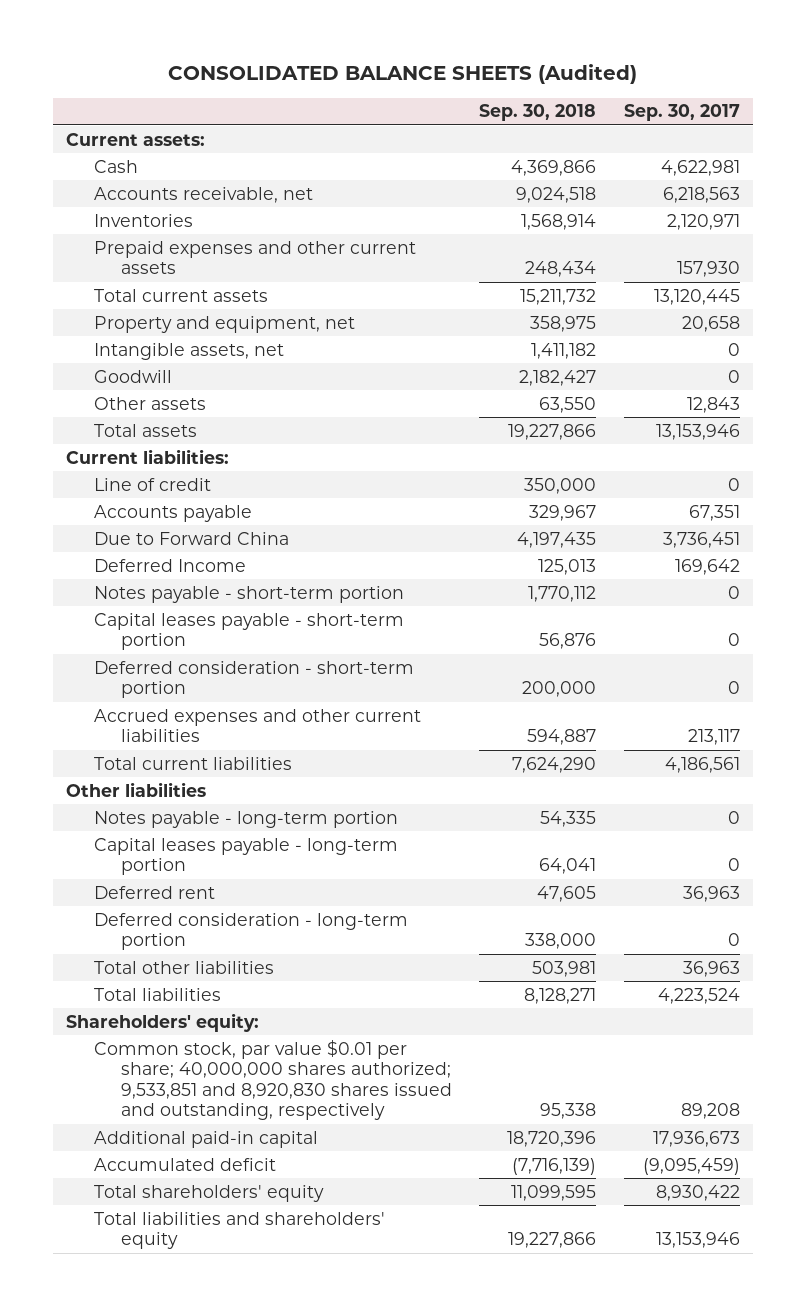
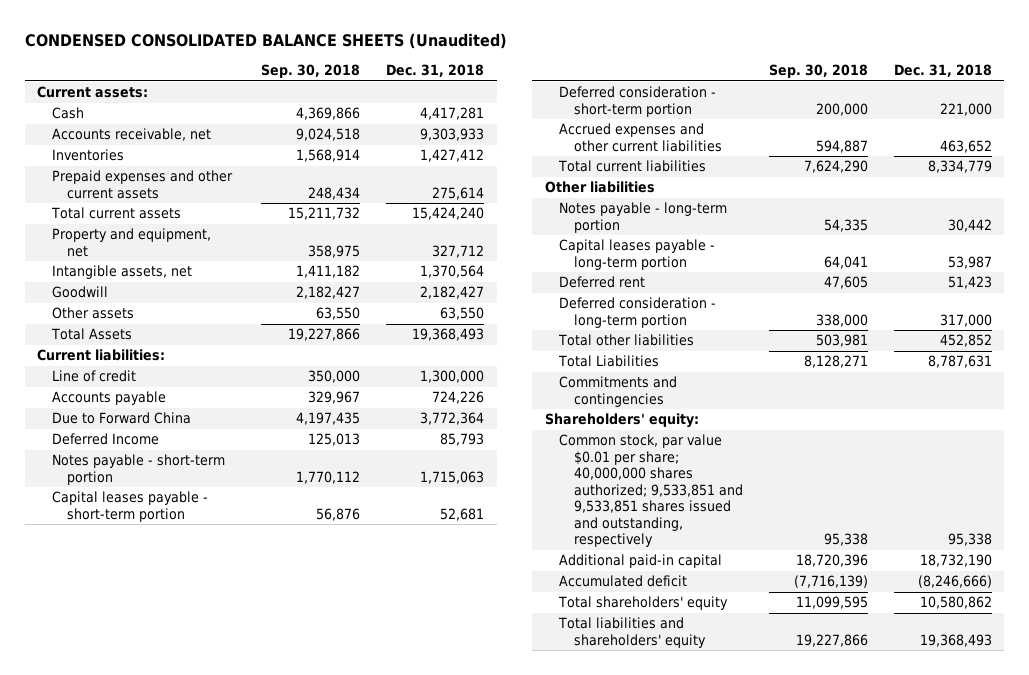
[168,64,638,85] CONSOLIDATED BALANCE SHEETS (Audited) -> [24,33,507,50] CONDENSED CONSOLIDATED BALANCE SHEETS (Unaudited)
[623,104,740,122] Sep. 30, 2017 -> none
none -> [386,64,485,78] Dec. 31, 2018
[93,423,197,437] Total assets -> [51,328,133,341] Total Assets
[93,987,221,1001] Total liabilities -> [558,355,660,368] Total Liabilities
none -> [559,376,678,407] Commitments and contingencies
[93,1039,452,1121] Common stock, par value $0.01 per share; 40,000,000 shares authorized; 9,533,851 and 8,920,830 shares issued and outstanding, respectively -> [559,434,743,548] Common stock, par value $0.01 per share; 40,000,000 shares authorized; 9,533,851 and 9,533,851 shares issued and outstanding, respectively

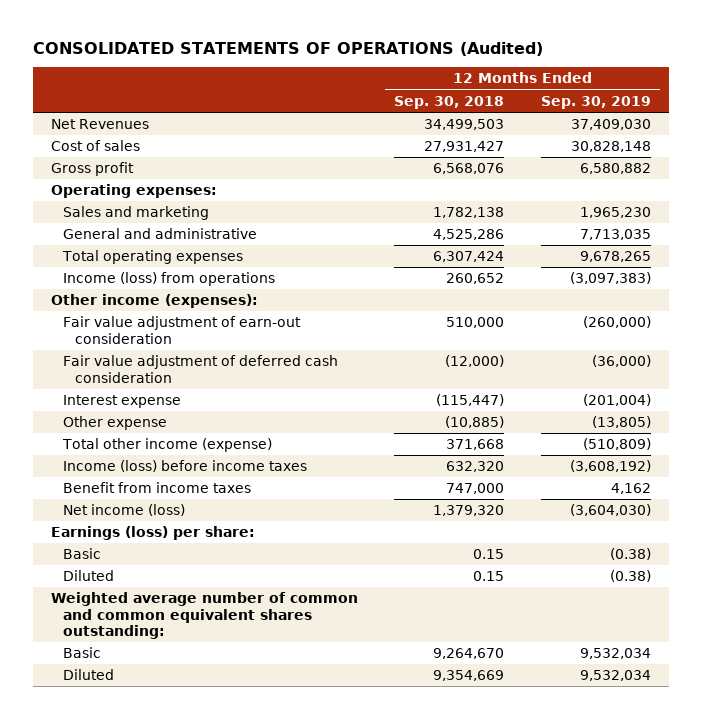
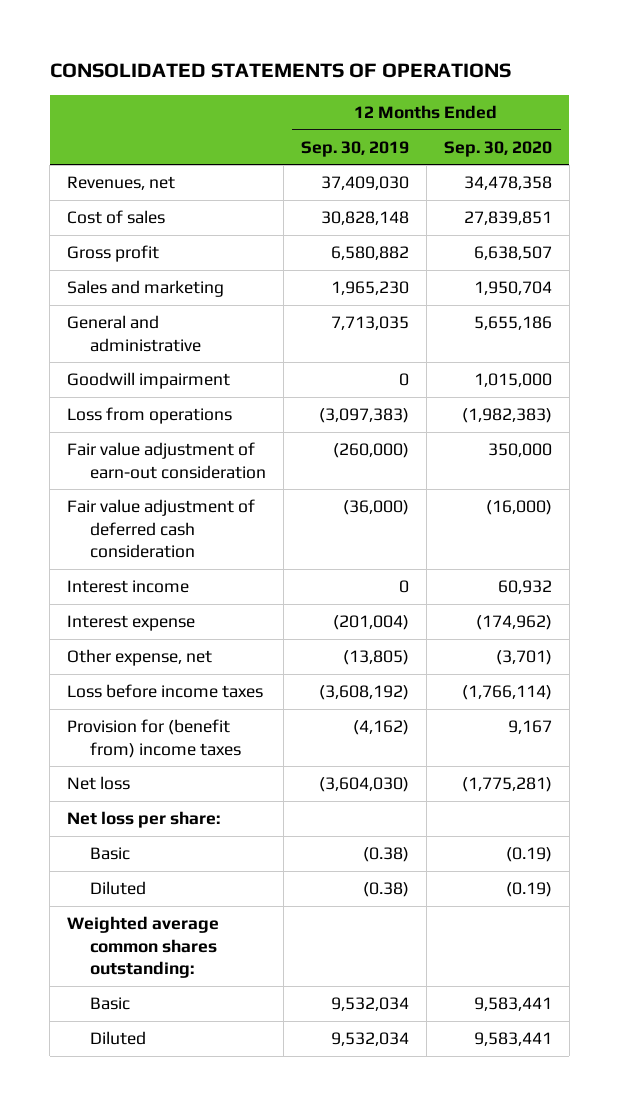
[33,41,544,56] CONSOLIDATED STATEMENTS OF OPERATIONS (Audited) -> [49,62,511,78] CONSOLIDATED STATEMENTS OF OPERATIONS
[394,95,505,109] Sep. 30, 2018 -> none
none -> [443,140,552,157] Sep. 30, 2020
[51,119,150,130] Net Revenues -> [67,176,176,191] Revenues, net
[51,184,218,199] Operating expenses: -> none
[62,250,244,265] Total operating expenses -> none
[51,294,259,309] Other income (expenses): -> none
none -> [67,372,231,390] Goodwill impairment
[63,272,276,287] Income (loss) from operations -> [67,407,233,425] Loss from operations
none -> [67,580,190,594] Interest income
[62,438,273,453] Total other income (expense) -> none
[63,416,168,431] Other expense -> [67,649,213,667] Other expense, net
[63,460,308,473] Income (loss) before income taxes -> [67,684,264,699] Loss before income taxes
[63,482,252,494] Benefit from income taxes -> [67,719,242,758] Provision for (benefit from) income taxes
[610,483,651,495] 4,162 -> [352,720,409,736] (4,162)
[63,504,186,517] Net income (loss) -> [67,776,131,791] Net loss
[51,526,256,541] Earnings (loss) per share: -> [67,811,221,829] Net loss per share:
[51,592,359,640] Weighted average number of common and common equivalent shares outstanding: -> [67,916,220,979] Weighted average common shares outstanding:

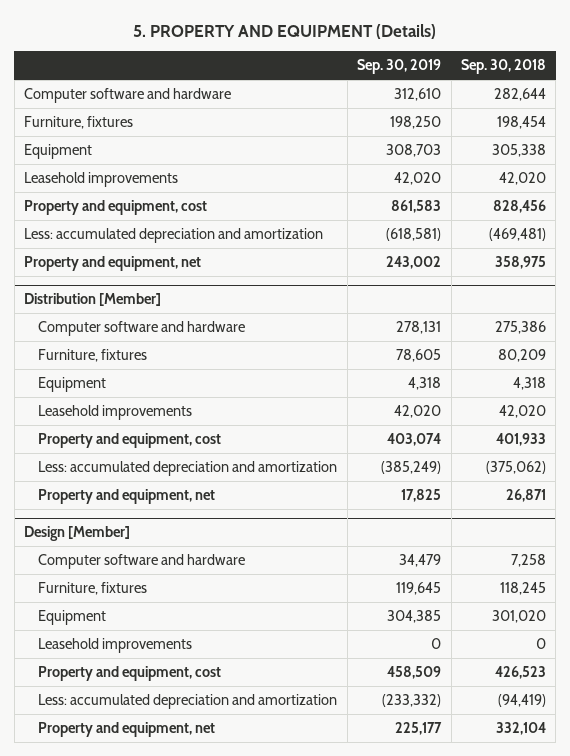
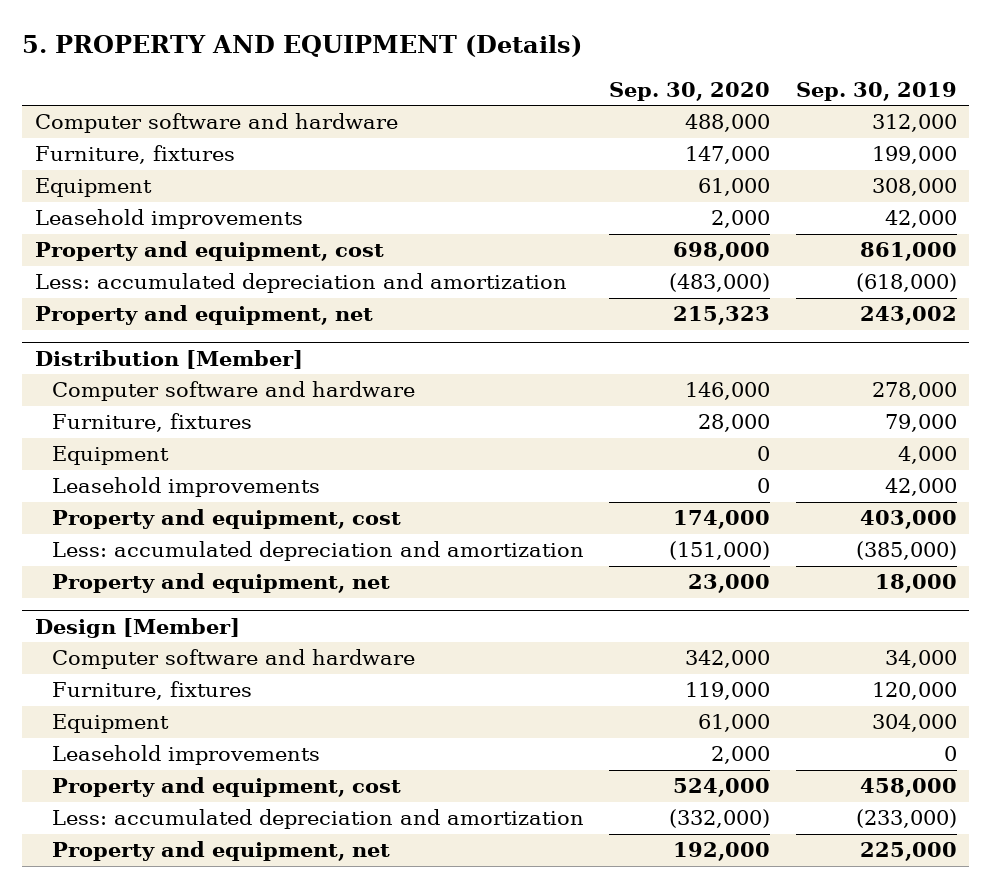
[460,59,546,75] Sep. 30, 2018 -> none
none -> [609,81,771,101] Sep. 30, 2020
[394,87,442,101] 312,610 -> [871,114,957,133] 312,000
[390,115,442,129] 198,250 -> [871,146,957,165] 199,000
[386,143,442,157] 308,703 -> [871,178,957,197] 308,000
[394,171,442,185] 42,020 -> [884,210,957,229] 42,000
[391,199,442,213] 861,583 -> [859,242,957,262] 861,000
[386,227,442,241] (618,581) -> [855,273,957,293] (618,000)
[396,320,442,334] 278,131 -> [871,382,957,401] 278,000
[396,348,442,362] 78,605 -> [884,414,957,433] 79,000
[408,376,442,390] 4,318 -> [897,446,957,465] 4,000
[394,404,442,418] 42,020 -> [884,478,957,497] 42,000
[387,432,442,446] 403,074 -> [859,510,957,530] 403,000
[381,460,442,474] (385,249) -> [855,541,957,561] (385,000)
[401,488,442,502] 17,825 -> [874,574,957,594] 18,000
[399,553,442,567] 34,479 -> [884,650,957,669] 34,000
[396,581,442,595] 119,645 -> [871,682,957,701] 120,000
[387,609,442,623] 304,385 -> [871,714,957,733] 304,000
[387,665,442,679] 458,509 -> [859,778,957,798] 458,000
[382,693,442,707] (233,332) -> [855,809,957,829] (233,000)
[395,721,443,735] 225,177 -> [859,842,957,862] 225,000

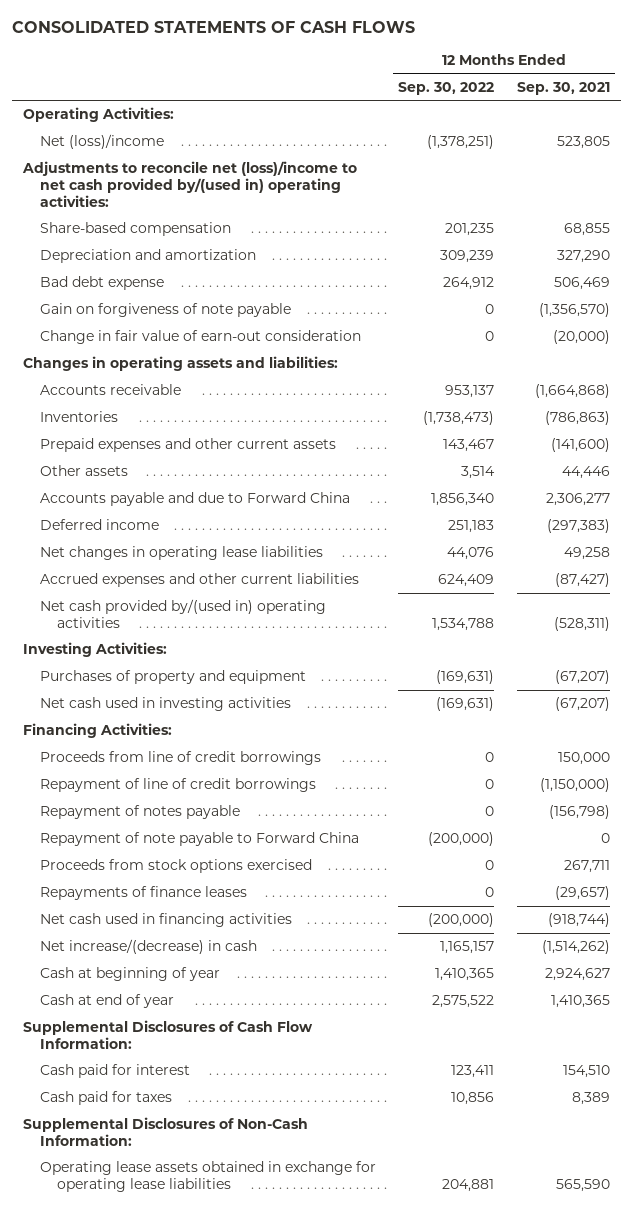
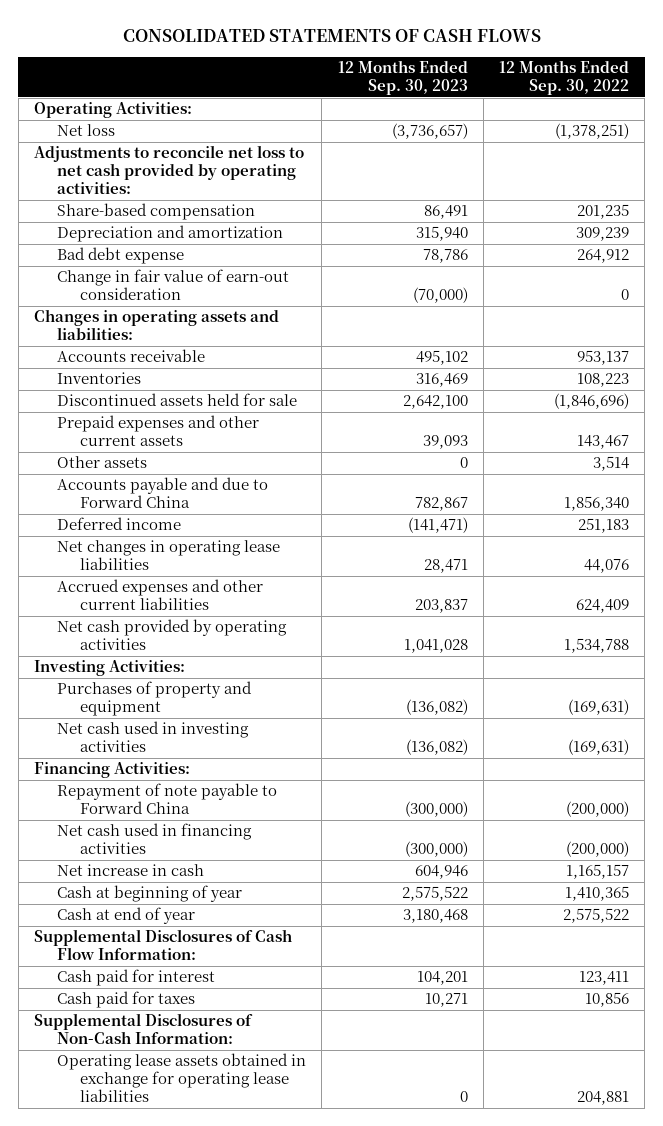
[516,81,610,95] Sep. 30, 2021 -> none
none -> [337,60,468,96] 12 Months Ended Sep. 30, 2023
[39,134,164,150] Net (loss)/income -> [57,124,116,137] Net loss
[21,161,357,207] Adjustments to reconcile net (loss)/income to net cash provided by/(used in) operating activities: -> [34,145,305,195] Adjustments to reconcile net loss to net cash provided by operating activities:
[39,303,291,318] Gain on forgiveness of note payable -> none
[423,411,495,426] (1,738,473) -> [577,373,630,388] 108,223
none -> [57,393,298,407] Discontinued assets held for sale
[39,599,326,628] Net cash provided by/(used in) operating activities -> [57,619,288,651] Net cash provided by operating activities
[39,751,321,766] Proceeds from line of credit borrowings -> none
[39,778,316,793] Repayment of line of credit borrowings -> none
[39,805,240,820] Repayment of notes payable -> none
[39,859,312,874] Proceeds from stock options exercised -> none
[39,886,247,901] Repayments of finance leases -> none
[39,939,257,955] Net increase/(decrease) in cash -> [57,864,205,877] Net increase in cash

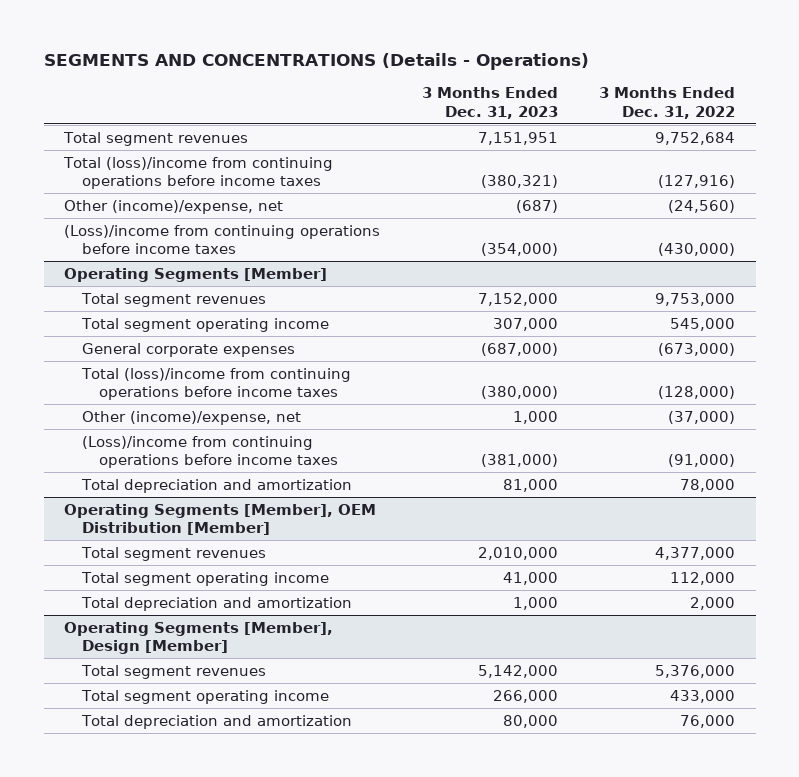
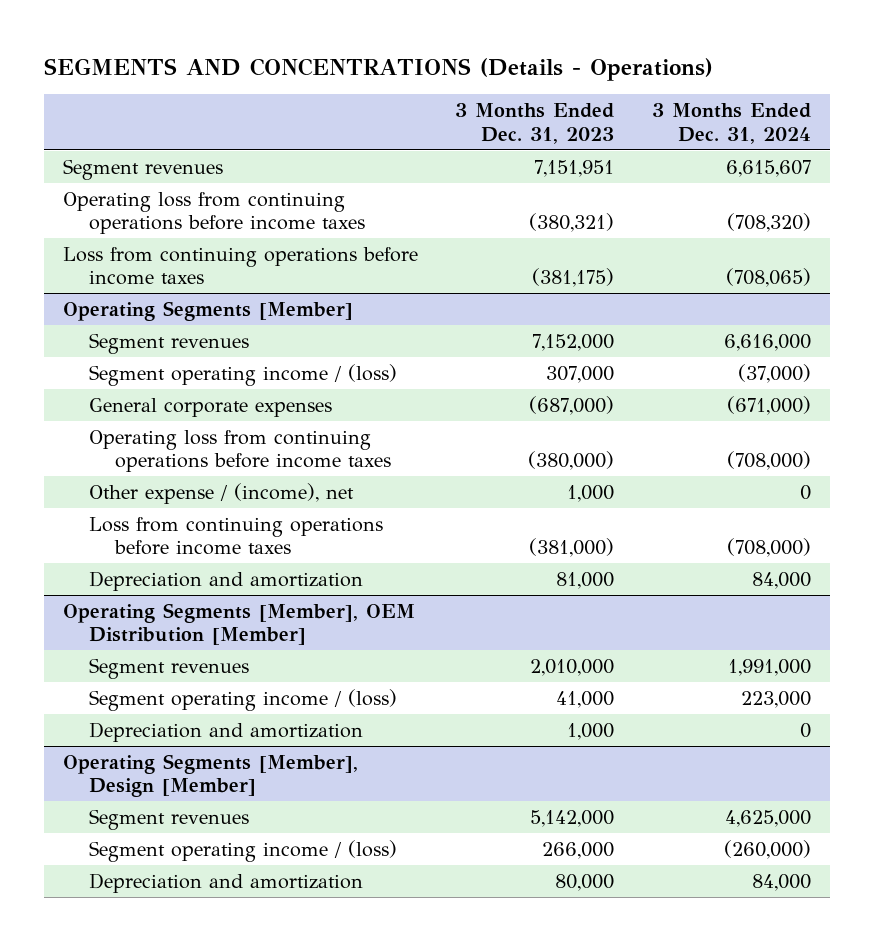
[598,87,735,119] 3 Months Ended Dec. 31, 2022 -> none
none -> [652,103,812,144] 3 Months Ended Dec. 31, 2024
[64,199,284,214] Other (income)/expense, net -> none
[63,131,249,146] Total segment revenues -> [62,158,223,180] Segment revenues
[63,156,334,190] Total (loss)/income from continuing operations before income taxes -> [62,191,365,235] Operating loss from continuing operations before income taxes
[64,224,381,255] (Loss)/income from continuing operations before income taxes -> [62,246,418,286] Loss from continuing operations before income taxes
[480,243,558,257] (354,000) -> [532,268,615,288] (381,175)
[80,292,266,307] Total segment revenues -> [88,332,249,354] Segment revenues
[80,317,329,332] Total segment operating income -> [88,363,397,386] Segment operating income / (loss)
[80,367,351,401] Total (loss)/income from continuing operations before income taxes -> [88,429,391,473] Operating loss from continuing operations before income taxes
[81,410,301,425] Other (income)/expense, net -> [88,482,354,504] Other expense / (income), net
[81,435,339,469] (Loss)/income from continuing operations before income taxes -> [88,516,383,556] Loss from continuing operations before income taxes
[80,478,352,493] Total depreciation and amortization -> [88,570,363,591] Depreciation and amortization
[80,546,266,561] Total segment revenues -> [88,657,249,679] Segment revenues
[80,571,329,586] Total segment operating income -> [88,688,397,711] Segment operating income / (loss)
[80,596,352,611] Total depreciation and amortization -> [88,721,363,742] Depreciation and amortization
[80,664,266,679] Total segment revenues -> [88,808,249,830] Segment revenues
[80,689,329,704] Total segment operating income -> [88,839,397,862] Segment operating income / (loss)
[80,714,352,729] Total depreciation and amortization -> [88,872,363,893] Depreciation and amortization

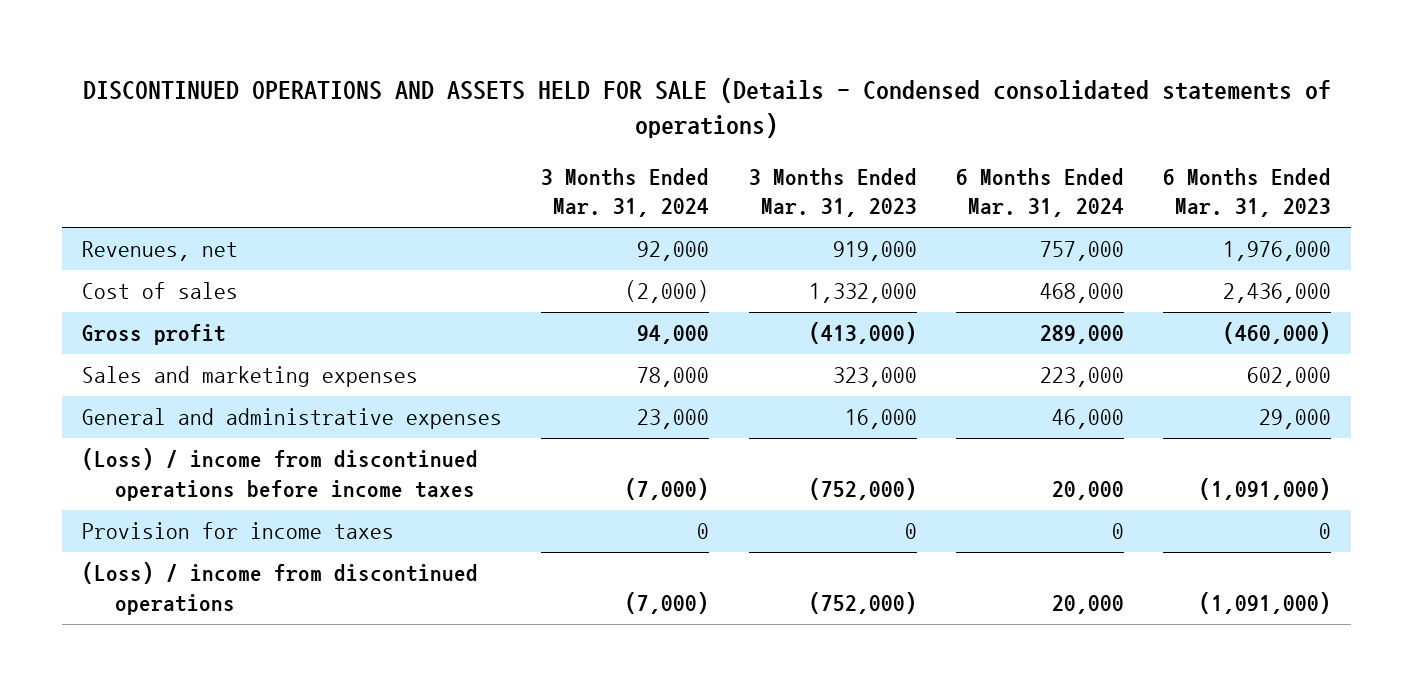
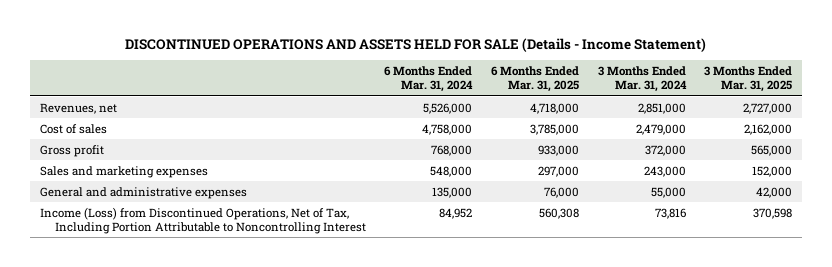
[82,77,1331,138] DISCONTINUED OPERATIONS AND ASSETS HELD FOR SALE (Details - Condensed consolidated statements of operations) -> [124,37,706,52] DISCONTINUED OPERATIONS AND ASSETS HELD FOR SALE (Details - Income Statement)
[748,168,917,218] 3 Months Ended Mar. 31, 2023 -> none
[1163,168,1332,218] 6 Months Ended Mar. 31, 2023 -> none
none -> [490,65,579,93] 6 Months Ended Mar. 31, 2025
none -> [704,65,793,93] 3 Months Ended Mar. 31, 2025
[81,448,478,501] (Loss) / income from discontinued operations before income taxes -> none
[81,522,394,540] Provision for income taxes -> none
[81,562,478,615] (Loss) / income from discontinued operations -> none
[637,241,710,262] 92,000 -> [637,102,686,114] 2,851,000
[1039,241,1124,262] 757,000 -> [423,102,473,114] 5,526,000
[625,280,710,304] (2,000) -> [635,123,686,135] 2,479,000
[1039,283,1124,304] 468,000 -> [422,123,473,135] 4,758,000
[637,325,710,345] 94,000 -> [644,144,686,156] 372,000
[1039,325,1124,345] 289,000 -> [431,144,473,156] 768,000
[637,367,710,388] 78,000 -> [643,165,686,177] 243,000
[1039,367,1124,388] 223,000 -> [430,165,473,177] 548,000
[637,409,710,430] 23,000 -> [650,186,686,198] 55,000
[1051,409,1124,430] 46,000 -> [432,186,473,198] 135,000
none -> [39,206,366,235] Income (Loss) from Discontinued Operations, Net of Tax, Including Portion Attributable to Noncontrolling Interest

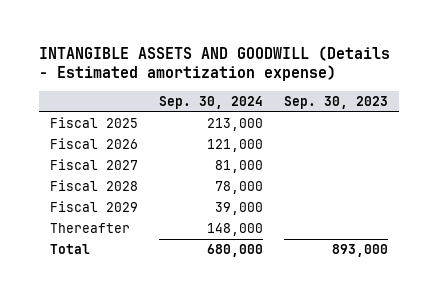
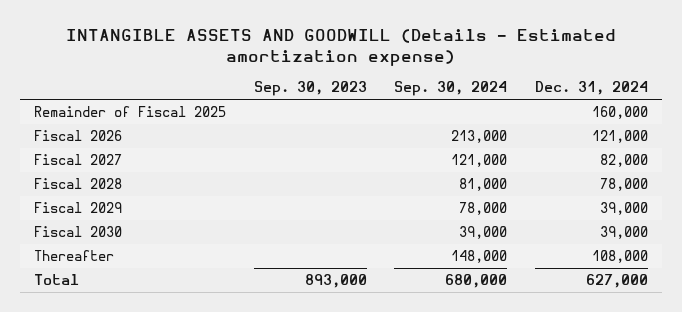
none -> [535,81,649,96] Dec. 31, 2024
none -> [33,106,226,118] Remainder of Fiscal 2025
[49,116,138,128] Fiscal 2025 -> [33,130,122,142] Fiscal 2026
[49,137,138,149] Fiscal 2026 -> [33,154,122,166] Fiscal 2027
[49,158,138,170] Fiscal 2027 -> [33,178,122,190] Fiscal 2028
[49,179,138,191] Fiscal 2028 -> [33,202,122,214] Fiscal 2029
[49,200,138,212] Fiscal 2029 -> [33,226,122,238] Fiscal 2030

